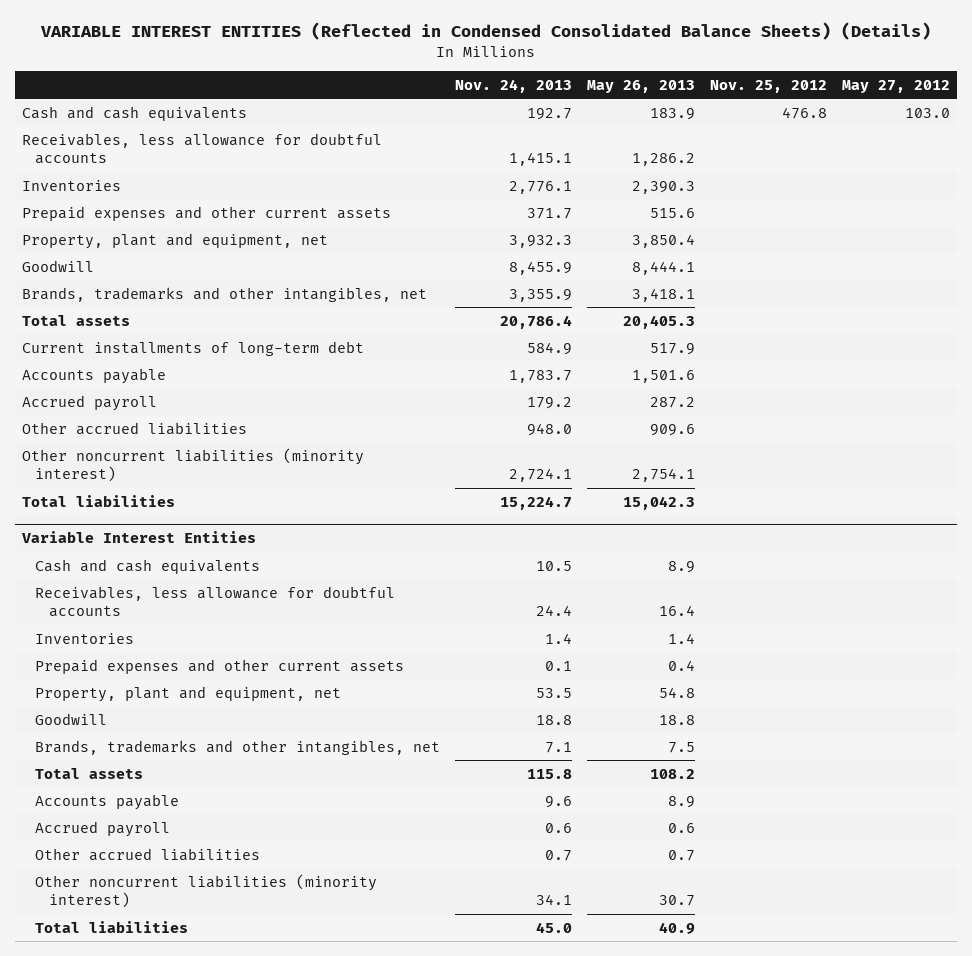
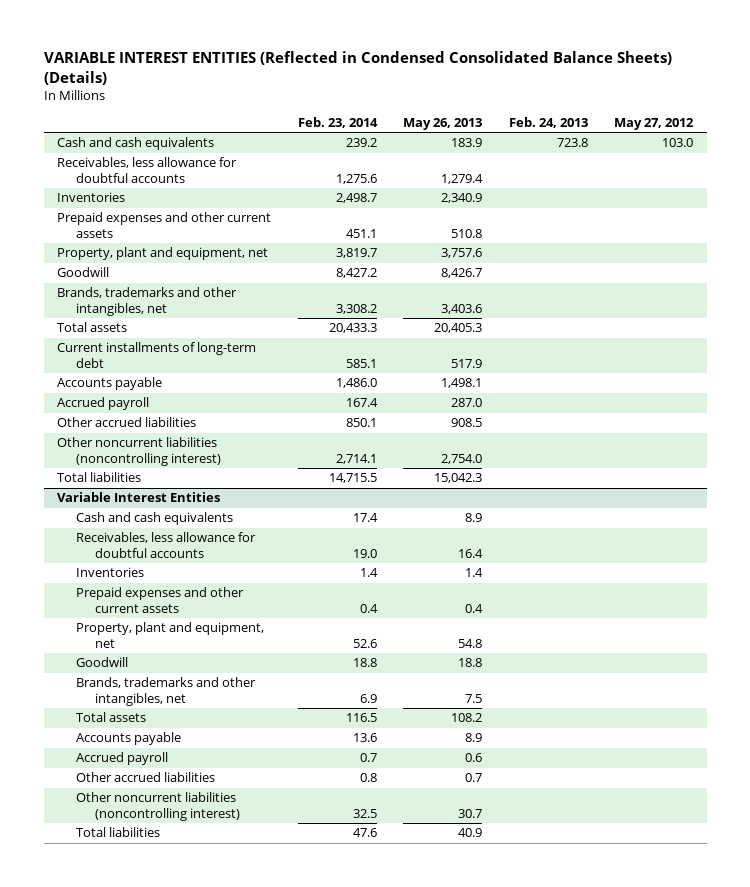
[455,78,573,93] Nov. 24, 2013 -> none
[710,79,828,93] Nov. 25, 2012 -> none
none -> [297,117,378,129] Feb. 23, 2014
none -> [508,117,588,129] Feb. 24, 2013
[632,153,696,167] 1,286.2 -> [441,174,484,185] 1,279.4
[632,180,696,194] 2,390.3 -> [441,193,483,204] 2,340.9
[650,207,696,218] 515.6 -> [451,229,483,239] 510.8
[632,233,696,248] 3,850.4 -> [441,248,483,259] 3,757.6
[632,260,696,275] 8,444.1 -> [441,268,483,279] 8,426.7
[632,287,696,302] 3,418.1 -> [441,304,483,315] 3,403.6
[632,369,696,383] 1,501.6 -> [441,378,483,389] 1,498.1
[650,396,696,408] 287.2 -> [451,398,483,408] 287.0
[650,423,696,436] 909.6 -> [451,418,483,428] 908.5
[22,447,365,483] Other noncurrent liabilities (minority interest) -> [57,437,221,467] Other noncurrent liabilities (noncontrolling interest)
[632,468,696,483] 2,754.1 -> [441,454,483,465] 2,754.0
[35,873,378,909] Other noncurrent liabilities (minority interest) -> [75,792,240,822] Other noncurrent liabilities (noncontrolling interest)

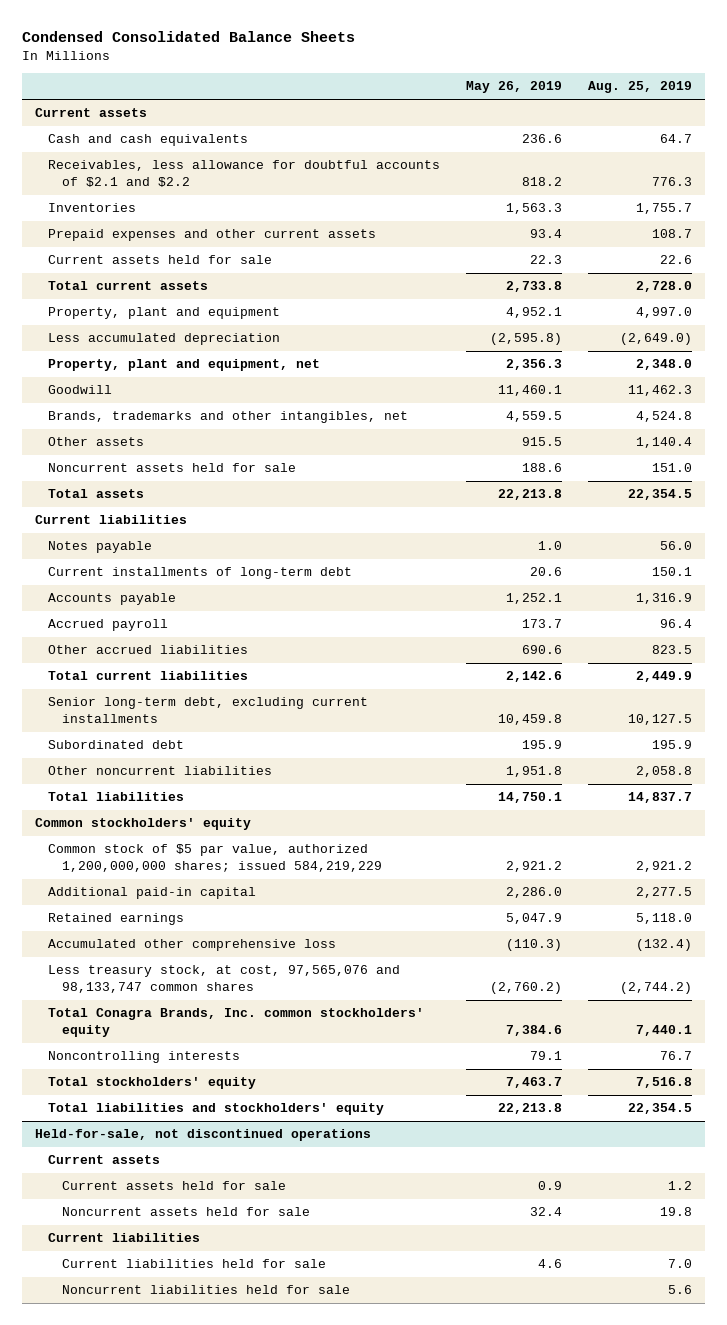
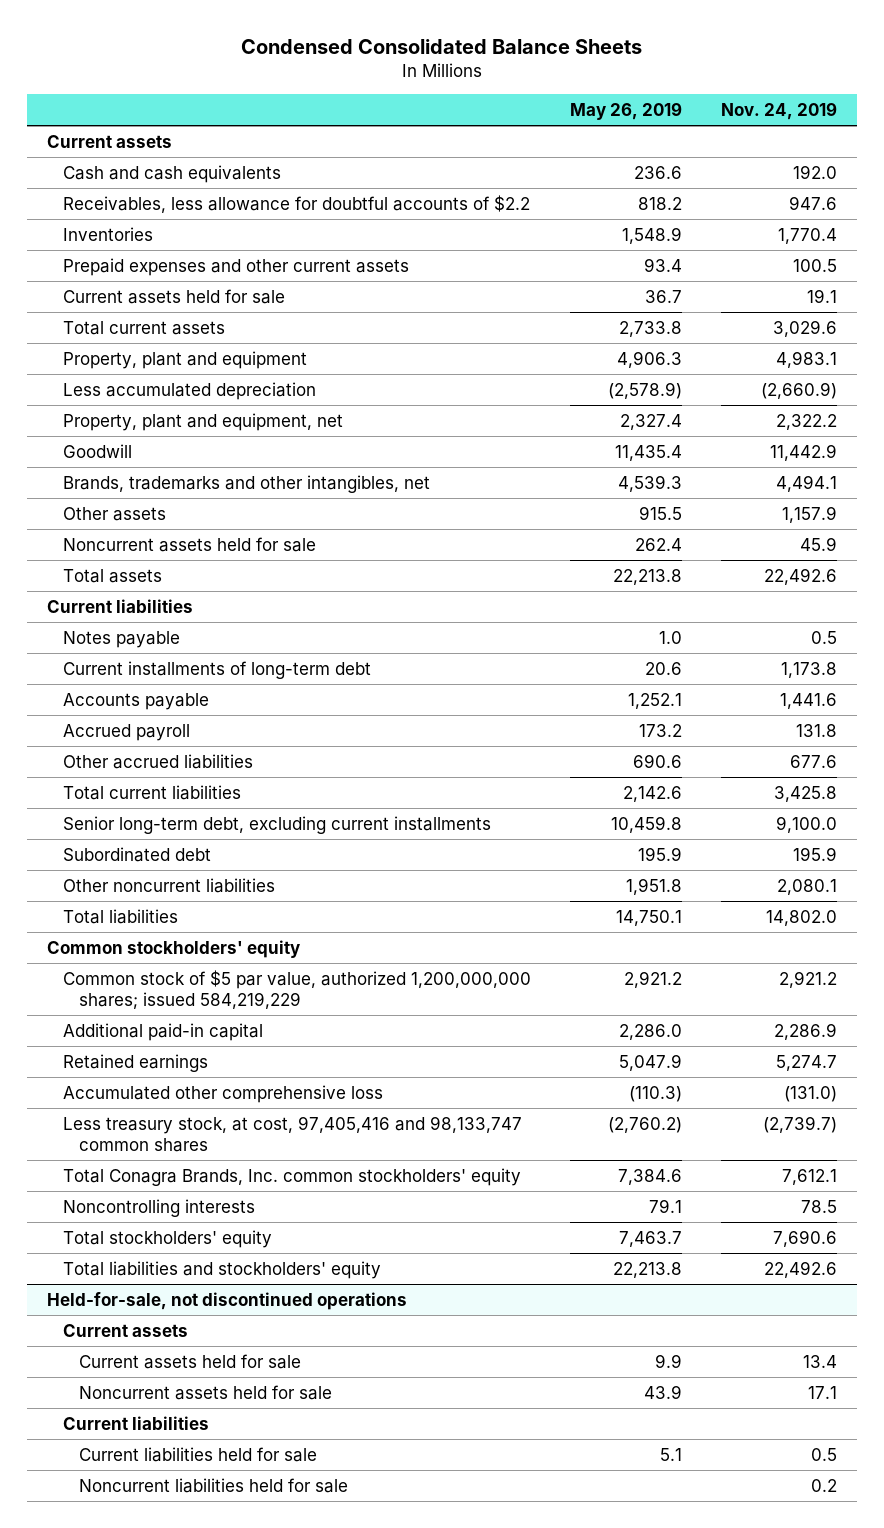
[588,81,693,94] Aug. 25, 2019 -> none
none -> [721,101,838,120] Nov. 24, 2019
[48,160,441,187] Receivables, less allowance for doubtful accounts of $2.1 and $2.2 -> [63,194,531,213] Receivables, less allowance for doubtful accounts of $2.2
[506,203,563,215] 1,563.3 -> [622,226,683,244] 1,548.9
[530,255,563,265] 22.3 -> [645,289,683,303] 36.7
[506,307,563,319] 4,952.1 -> [617,350,683,368] 4,906.3
[490,333,563,346] (2,595.8) -> [608,381,683,399] (2,578.9)
[506,359,563,371] 2,356.3 -> [620,413,683,430] 2,327.4
[498,385,563,397] 11,460.1 -> [615,444,683,461] 11,435.4
[506,411,563,423] 4,559.5 -> [618,474,683,492] 4,539.3
[522,463,563,473] 188.6 -> [635,537,683,551] 262.4
[522,619,563,629] 173.7 -> [639,723,683,737] 173.2
[48,965,401,993] Less treasury stock, at cost, 97,565,076 and 98,133,747 common shares -> [63,1115,523,1152] Less treasury stock, at cost, 97,405,416 and 98,133,747 common shares
[538,1181,563,1191] 0.9 -> [655,1353,683,1368] 9.9
[530,1207,563,1217] 32.4 -> [644,1384,683,1399] 43.9
[538,1259,563,1269] 4.6 -> [660,1447,683,1461] 5.1

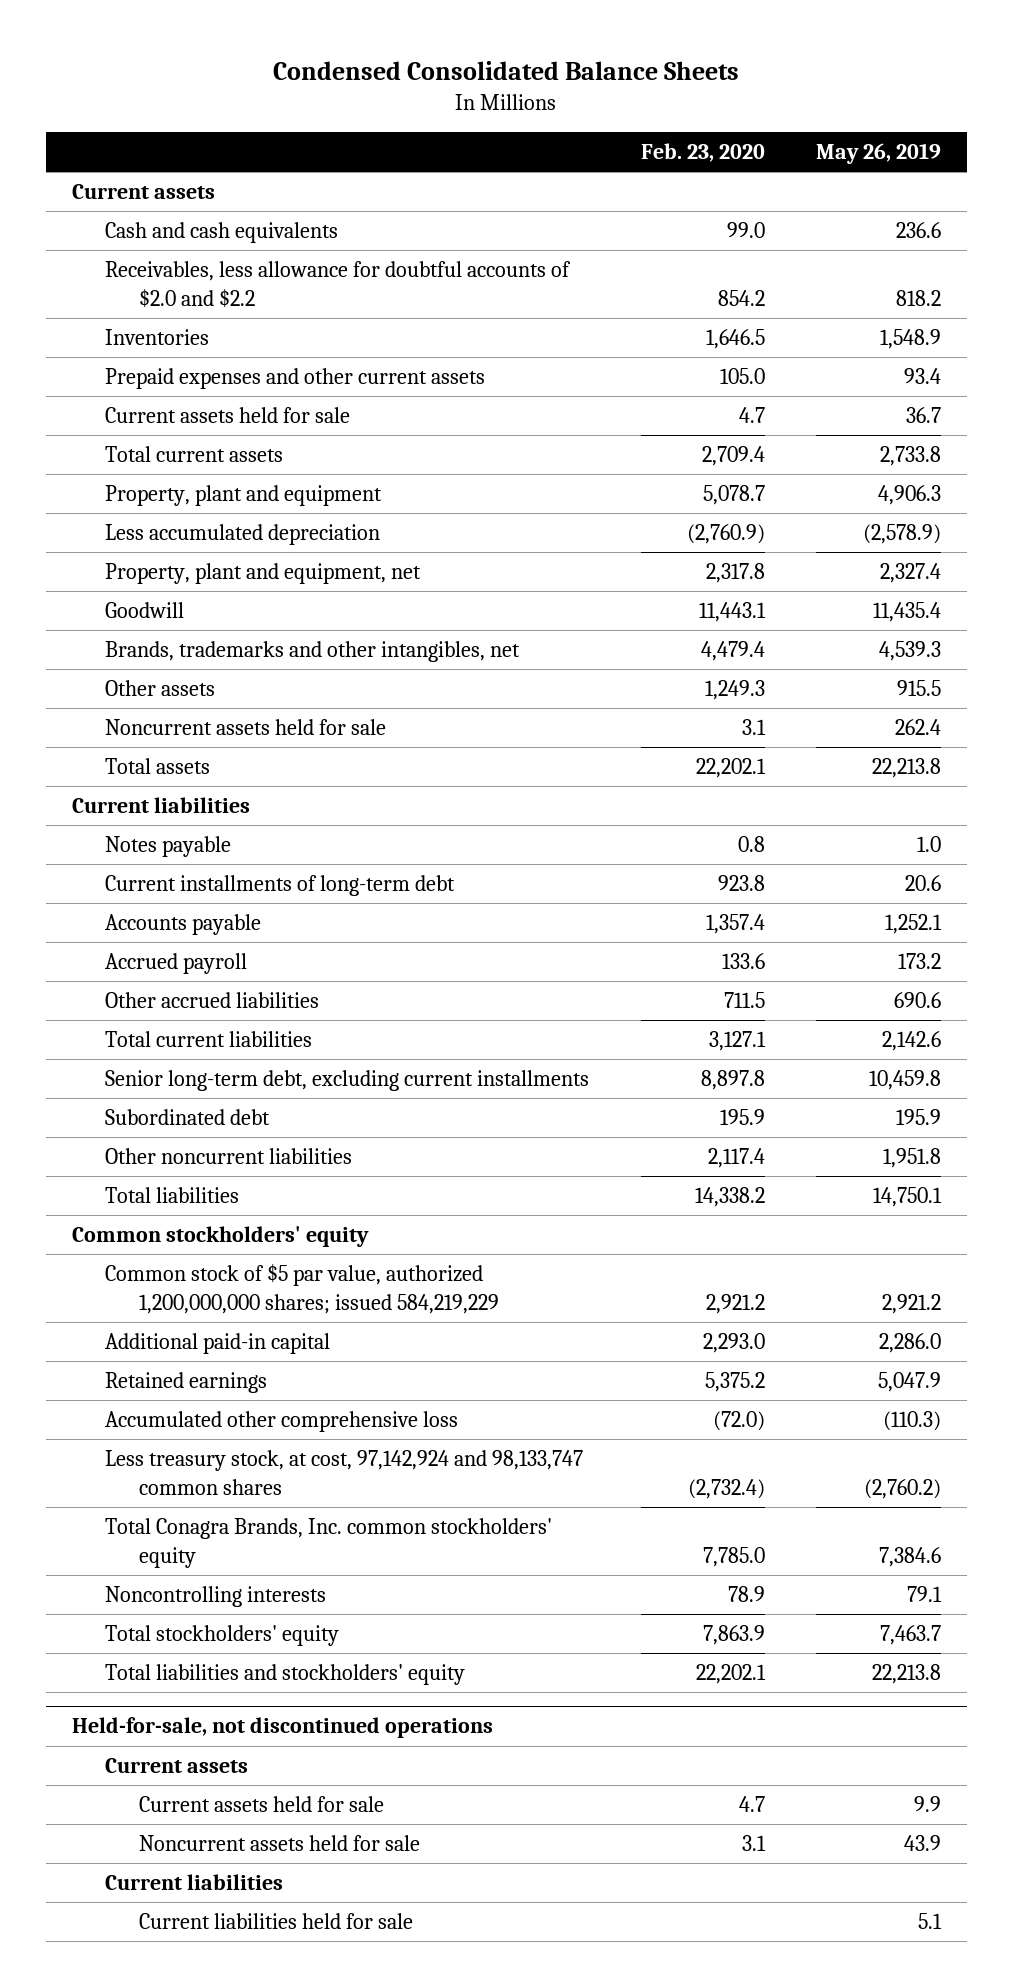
[721,101,838,120] Nov. 24, 2019 -> none
none -> [640,143,765,163] Feb. 23, 2020
[63,194,531,213] Receivables, less allowance for doubtful accounts of $2.2 -> [105,261,572,308] Receivables, less allowance for doubtful accounts of $2.0 and $2.2
[63,1115,523,1152] Less treasury stock, at cost, 97,405,416 and 98,133,747 common shares -> [105,1450,584,1495] Less treasury stock, at cost, 97,142,924 and 98,133,747 common shares
[79,1477,349,1493] Noncurrent liabilities held for sale -> none

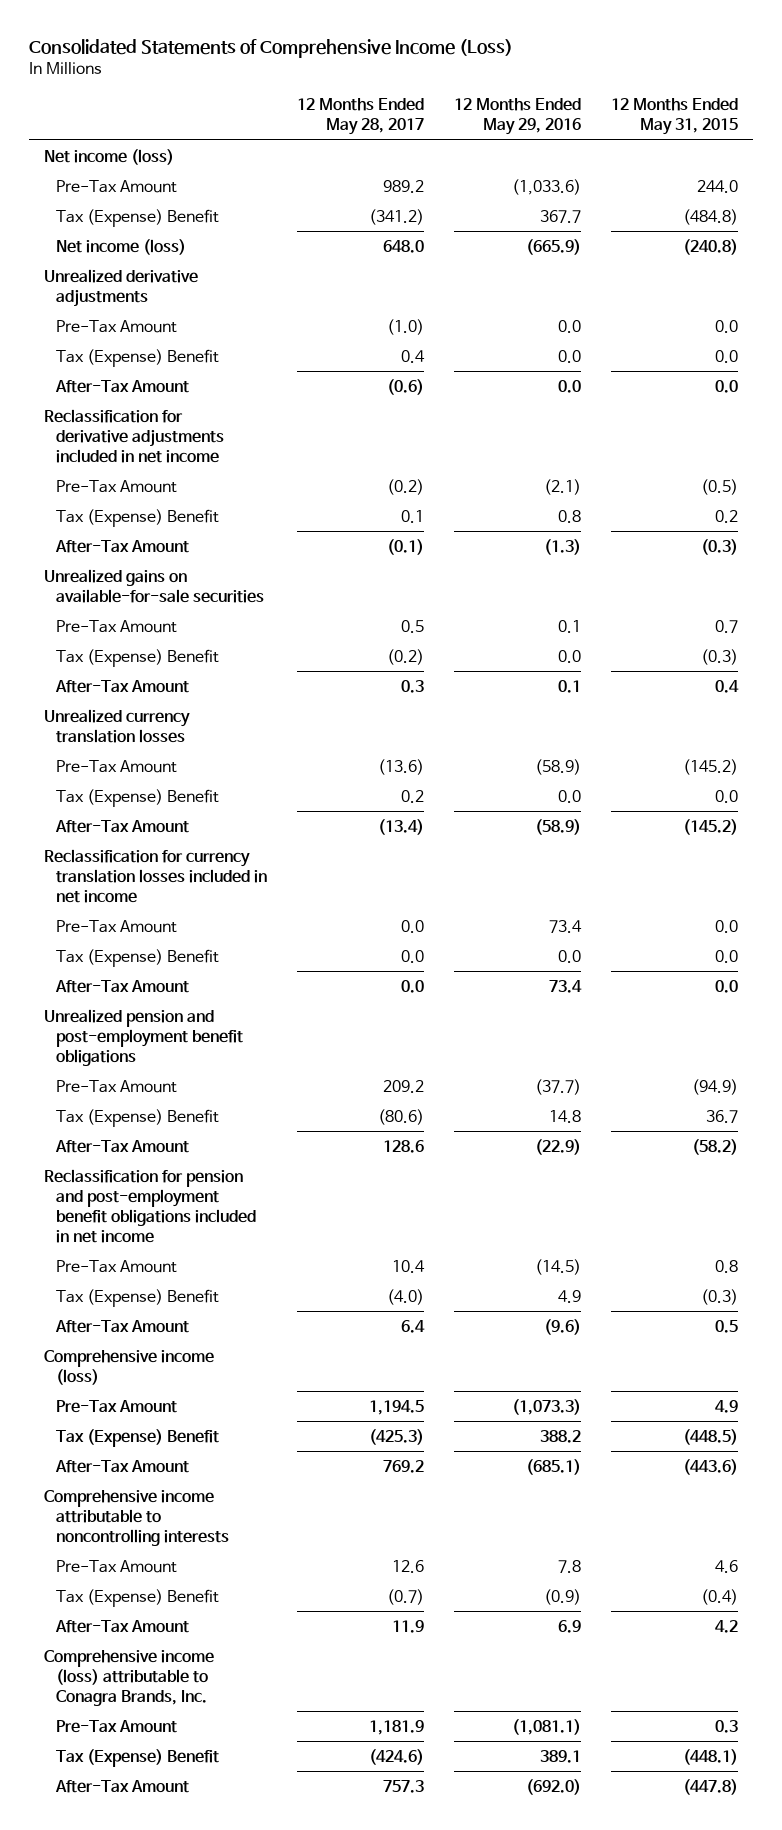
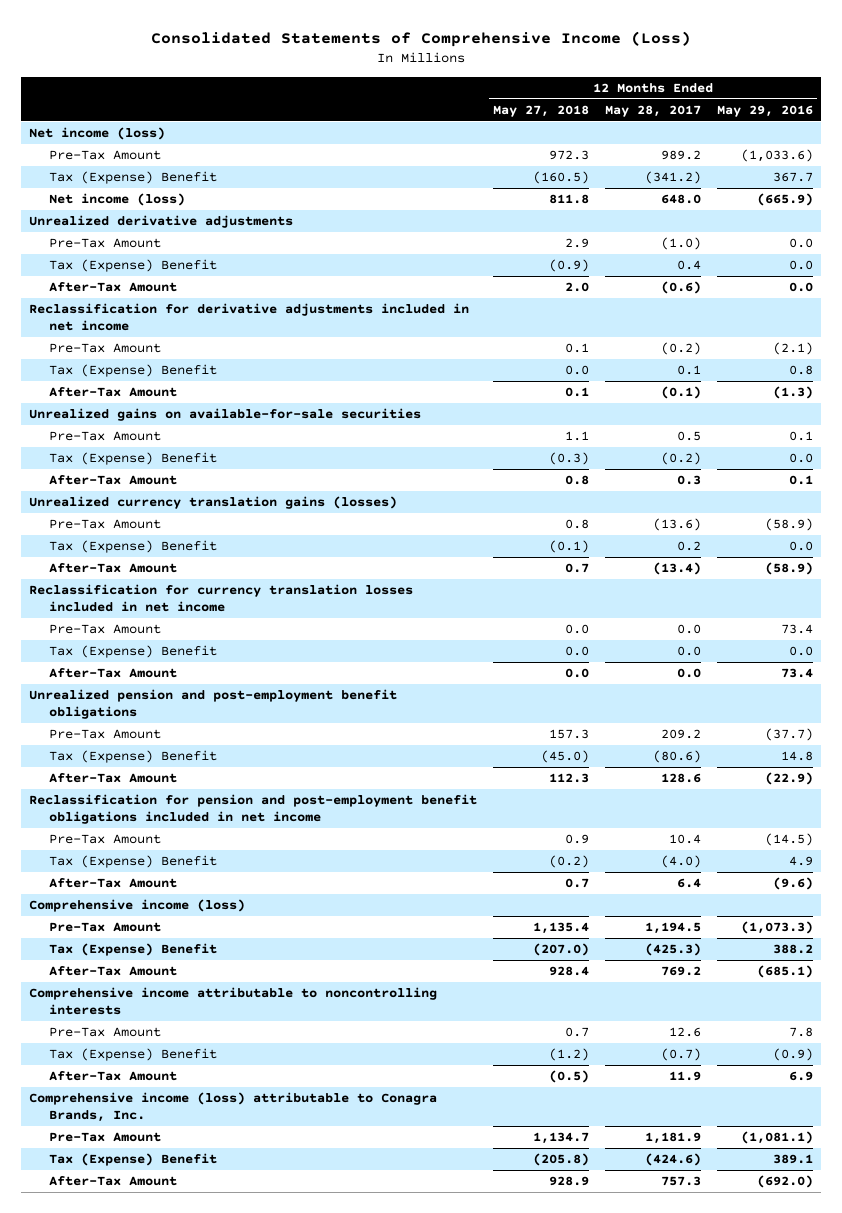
[610,98,738,136] 12 Months Ended May 31, 2015 -> none
none -> [493,104,590,117] May 27, 2018
[44,708,191,743] Unrealized currency translation losses -> [29,496,398,510] Unrealized currency translation gains (losses)

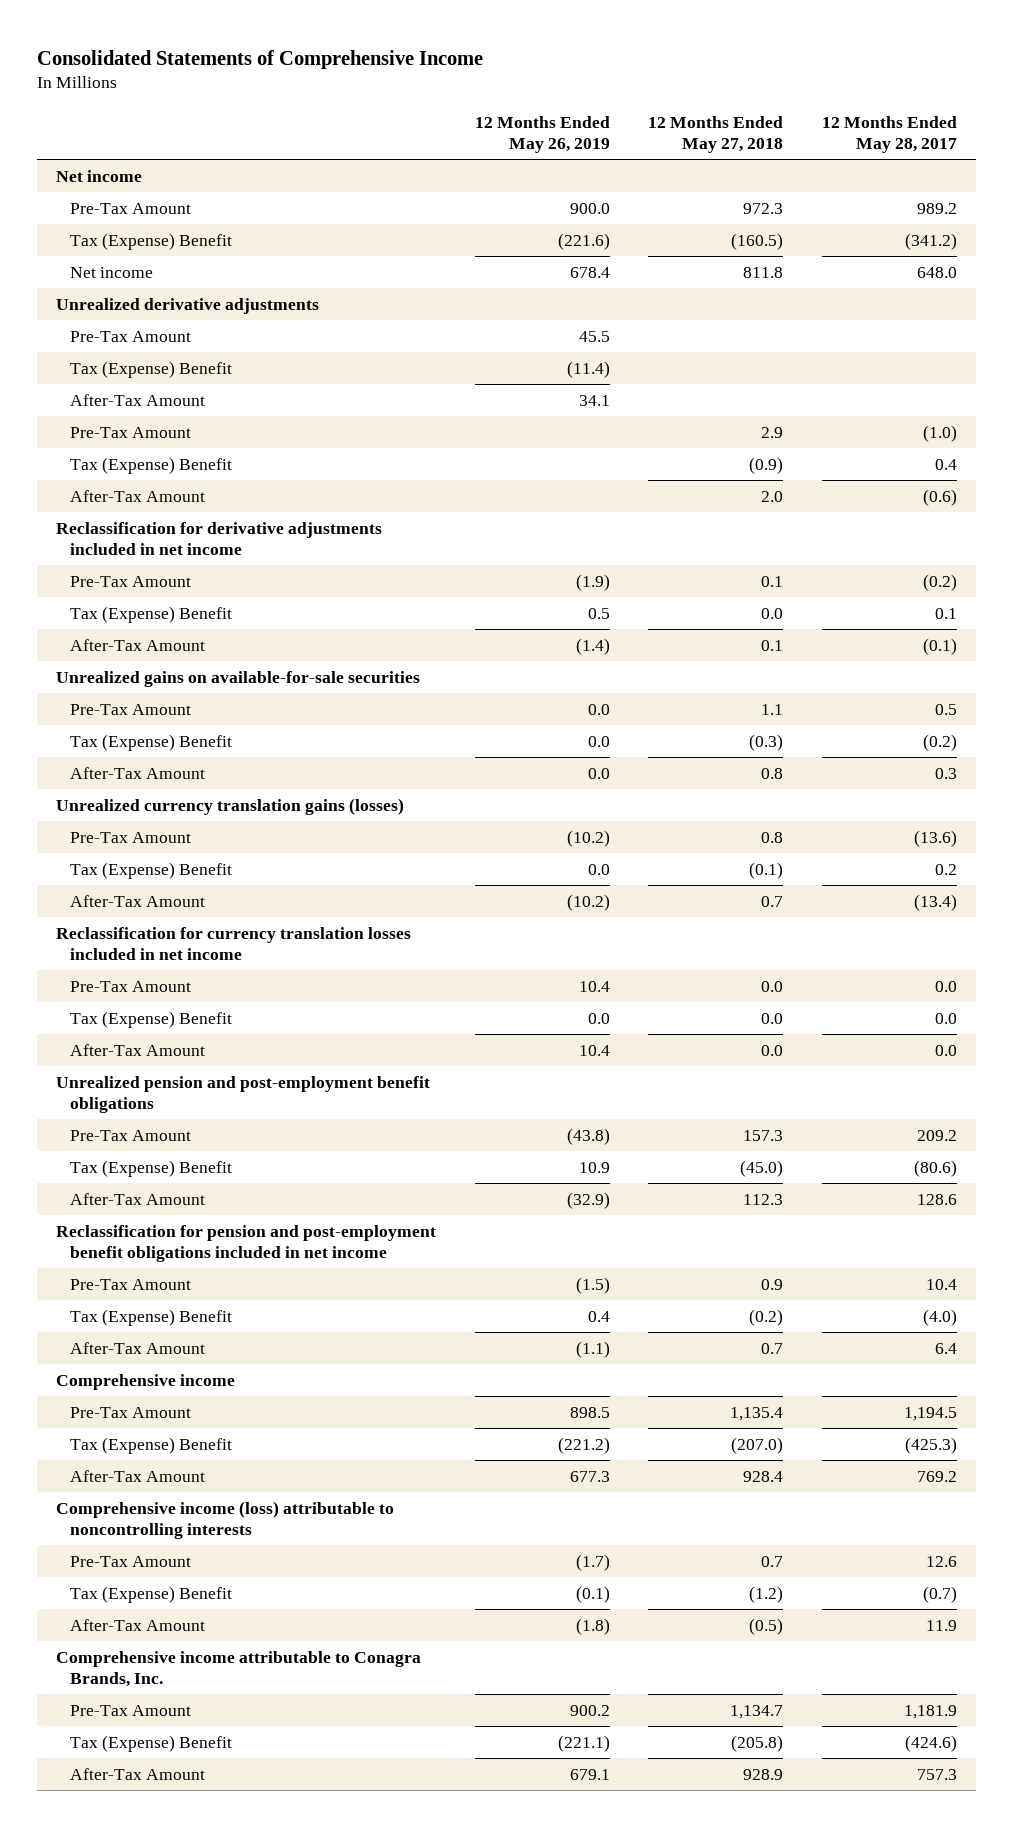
[151,31,692,48] Consolidated Statements of Comprehensive Income (Loss) -> [37,49,484,69] Consolidated Statements of Comprehensive Income
[716,104,813,117] May 29, 2016 -> none
none -> [474,115,610,154] 12 Months Ended May 26, 2019
[29,127,166,141] Net income (loss) -> [56,169,143,182] Net income
[48,193,185,207] Net income (loss) -> [70,266,154,278] Net income
none -> [70,330,192,342] Pre-Tax Amount
none -> [70,360,233,378] Tax (Expense) Benefit
none -> [70,393,206,406] After-Tax Amount
[29,899,246,913] Comprehensive income (loss) -> [56,1373,236,1390] Comprehensive income
[29,987,438,1016] Comprehensive income attributable to noncontrolling interests -> [56,1500,395,1540] Comprehensive income (loss) attributable to noncontrolling interests
[29,1092,438,1123] Comprehensive income (loss) attributable to Conagra Brands, Inc. -> [56,1650,422,1688] Comprehensive income attributable to Conagra Brands, Inc.

